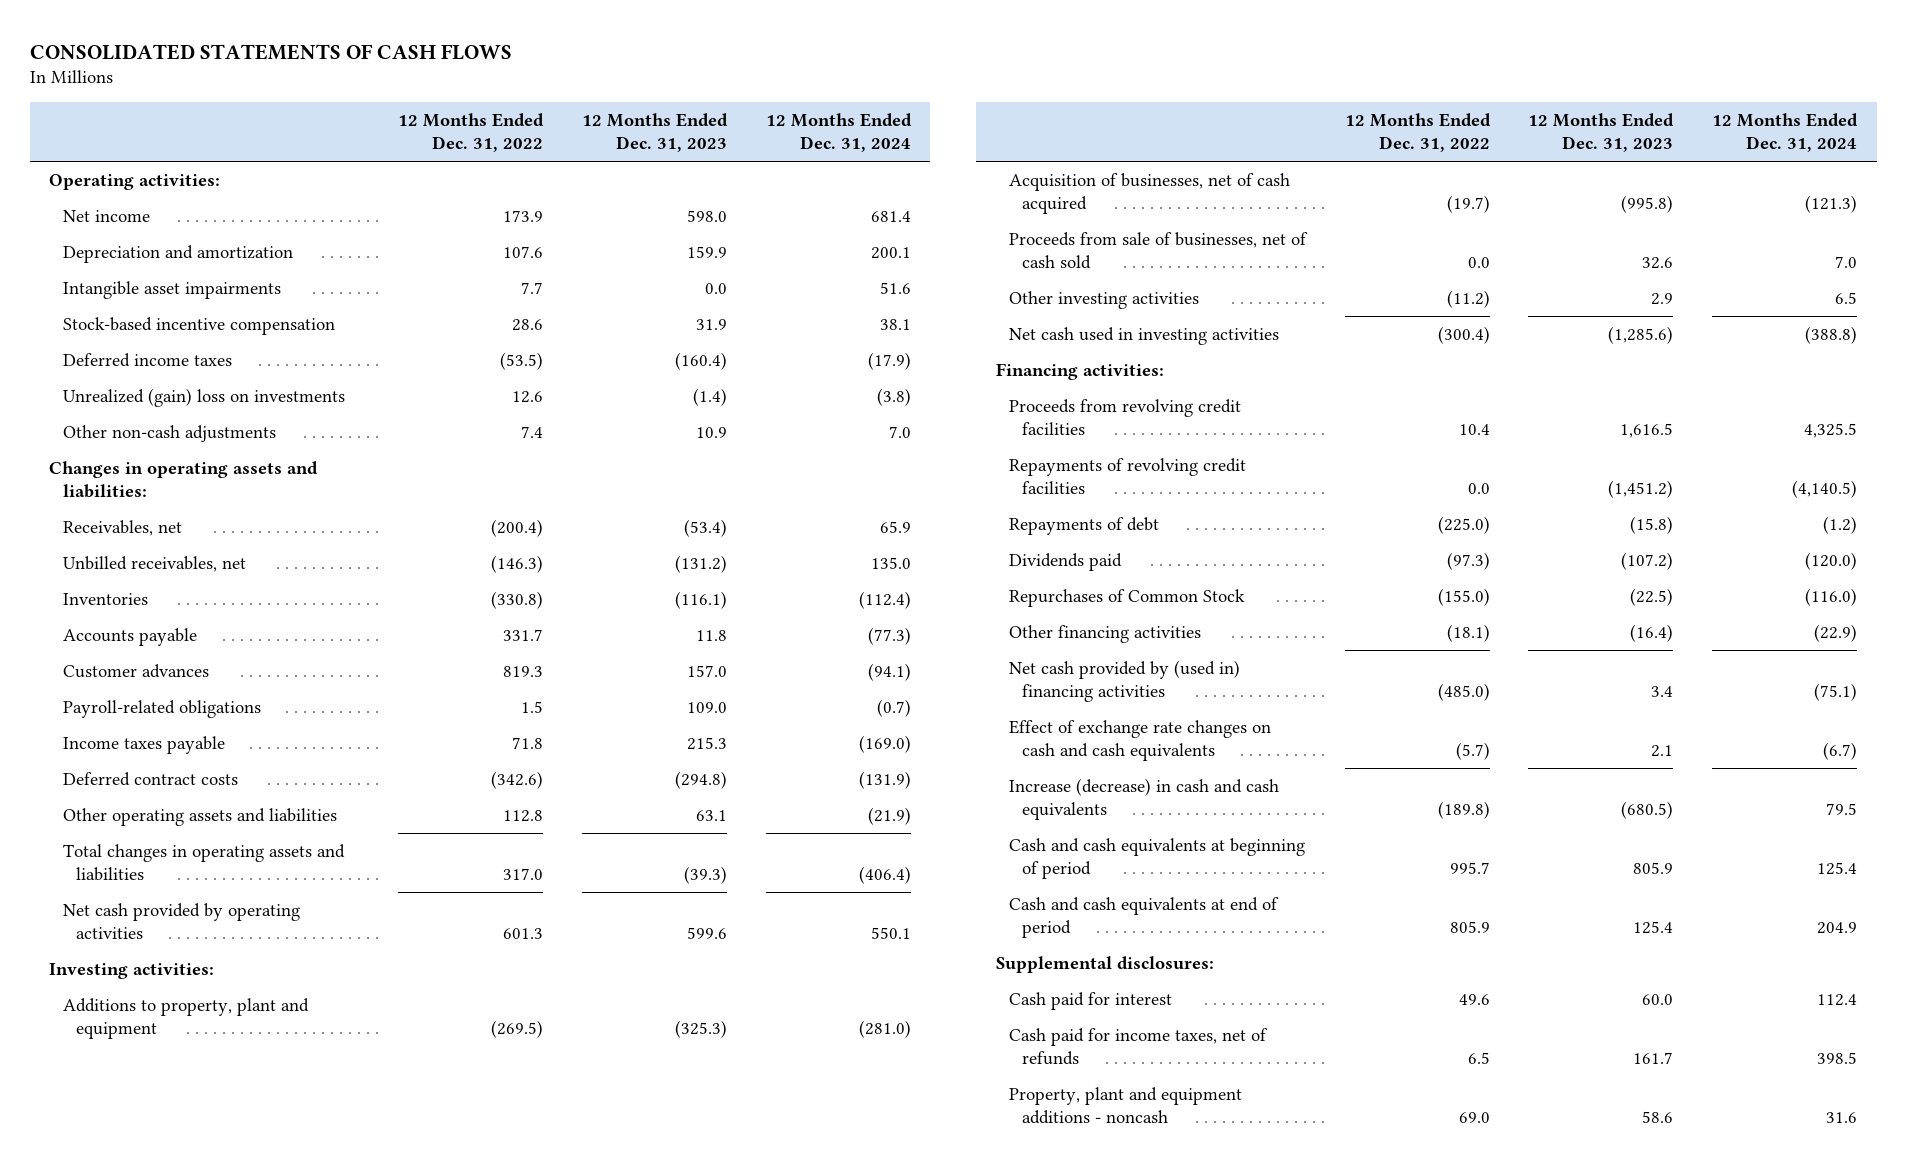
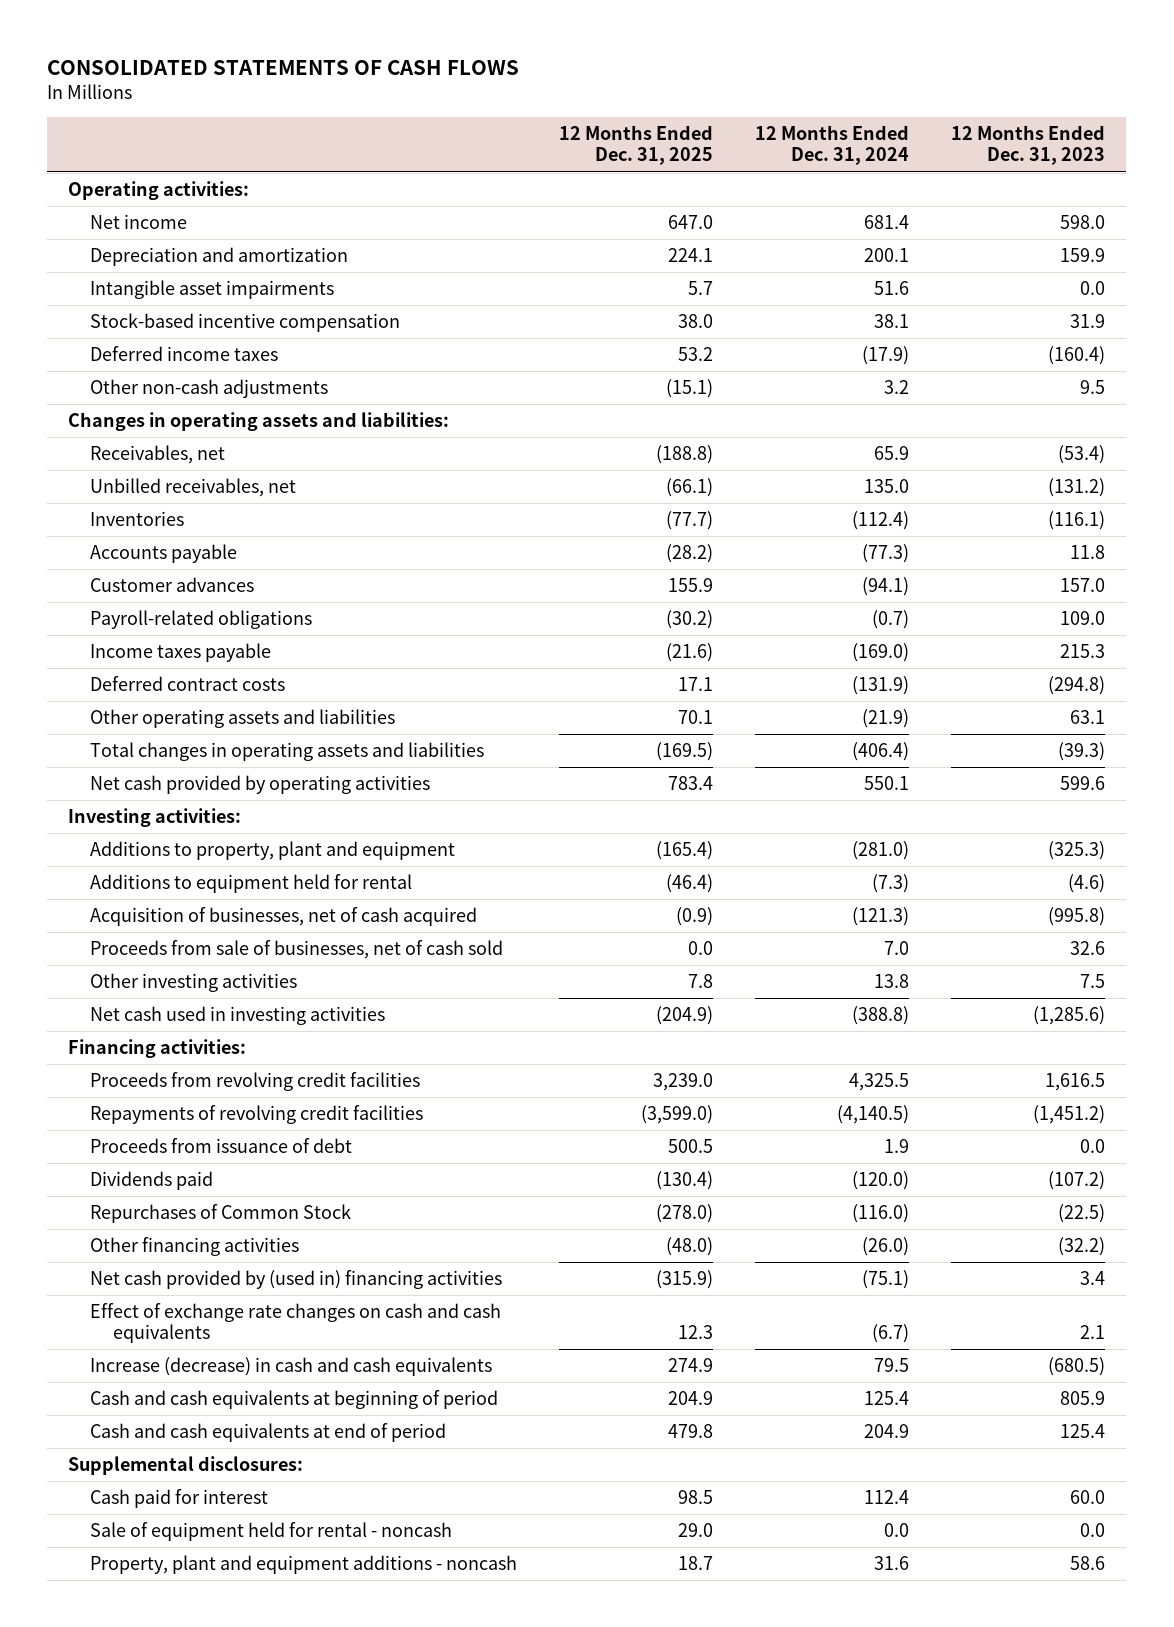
[398,112,545,153] 12 Months Ended Dec. 31, 2022 -> none
none -> [559,125,714,166] 12 Months Ended Dec. 31, 2025
[62,387,345,407] Unrealized (gain) loss on investments -> none
[696,426,728,438] 10.9 -> [1080,380,1106,395] 9.5
[888,425,911,438] 7.0 -> [884,380,910,395] 3.2
none -> [90,874,413,894] Additions to equipment held for rental
[1651,292,1674,305] 2.9 -> [1080,974,1106,989] 7.5
[1835,291,1858,304] 6.5 -> [874,974,910,989] 13.8
[1008,516,1159,535] Repayments of debt -> none
none -> [90,1138,353,1154] Proceeds from issuance of debt
[1630,623,1674,642] (16.4) -> [1058,1237,1106,1257] (32.2)
[1814,623,1858,642] (22.9) -> [862,1237,910,1257] (26.0)
[1008,1027,1268,1066] Cash paid for income taxes, net of refunds -> none
none -> [90,1522,453,1542] Sale of equipment held for rental - noncash

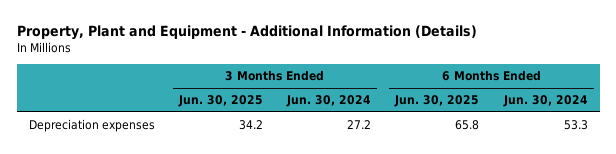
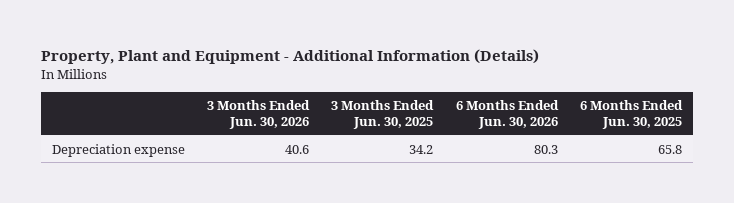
[286,95,372,108] Jun. 30, 2024 -> none
[502,95,588,108] Jun. 30, 2024 -> none
none -> [207,99,311,130] 3 Months Ended Jun. 30, 2026
none -> [455,99,559,130] 6 Months Ended Jun. 30, 2026
[28,119,155,133] Depreciation expenses -> [51,143,185,157] Depreciation expense

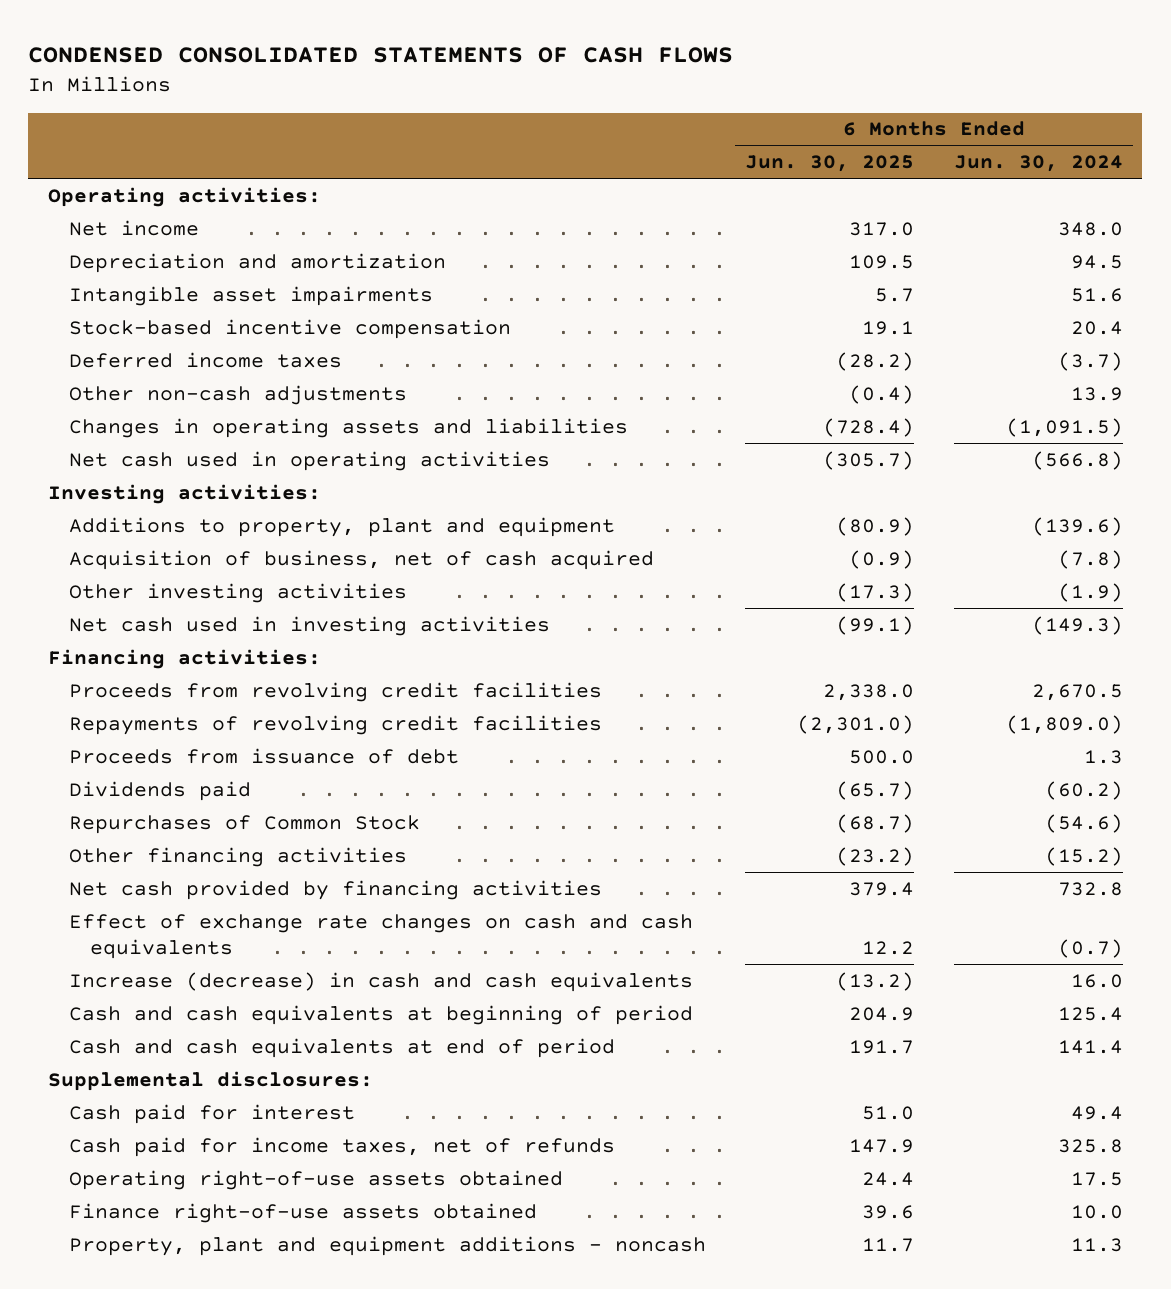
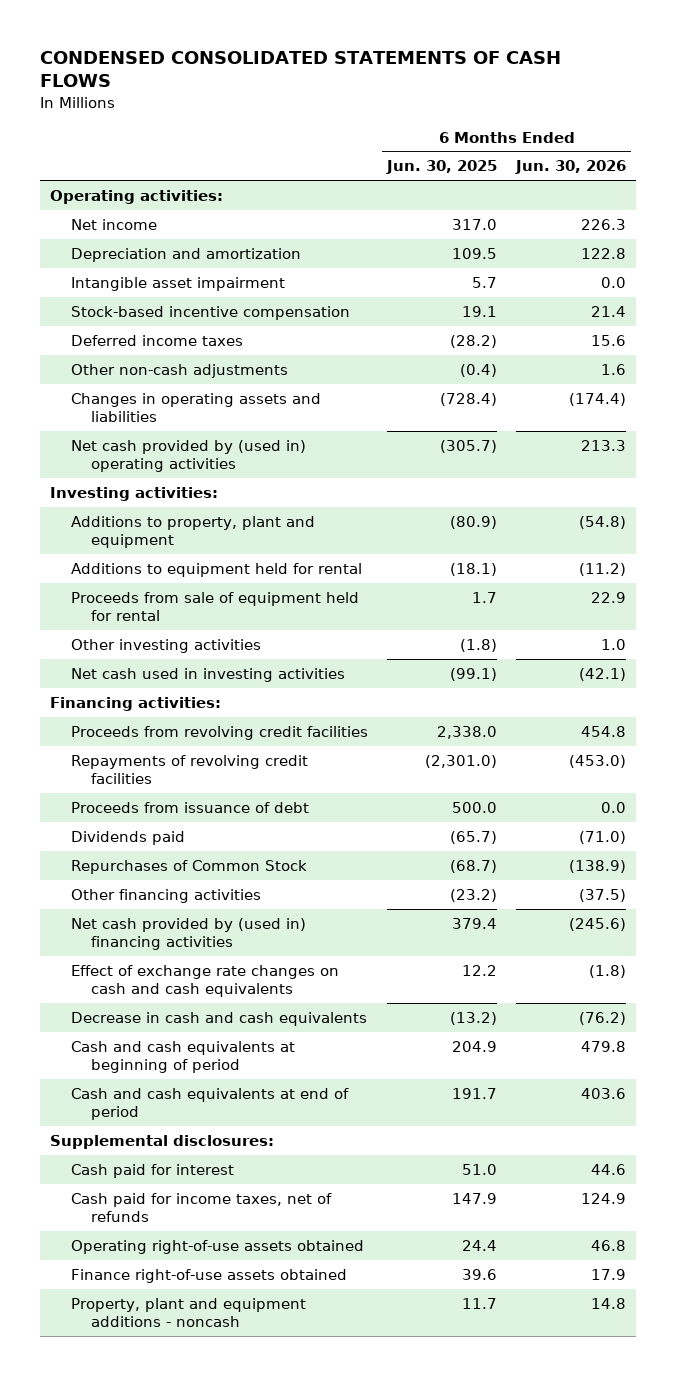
[953,155,1123,173] Jun. 30, 2024 -> none
none -> [515,160,627,175] Jun. 30, 2026
[68,285,433,306] Intangible asset impairments -> [70,276,285,291] Intangible asset impairment
[68,450,550,471] Net cash used in operating activities -> [70,439,306,473] Net cash provided by (used in) operating activities
[68,549,654,570] Acquisition of business, net of cash acquired -> none
none -> [70,562,362,577] Additions to equipment held for rental
none -> [70,591,359,622] Proceeds from sale of equipment held for rental
[836,582,915,602] (17.3) -> [460,638,498,652] (1.8)
[68,879,602,900] Net cash provided by financing activities -> [70,917,306,951] Net cash provided by (used in) financing activities
[68,971,693,992] Increase (decrease) in cash and cash equivalents -> [70,1011,367,1026] Decrease in cash and cash equivalents

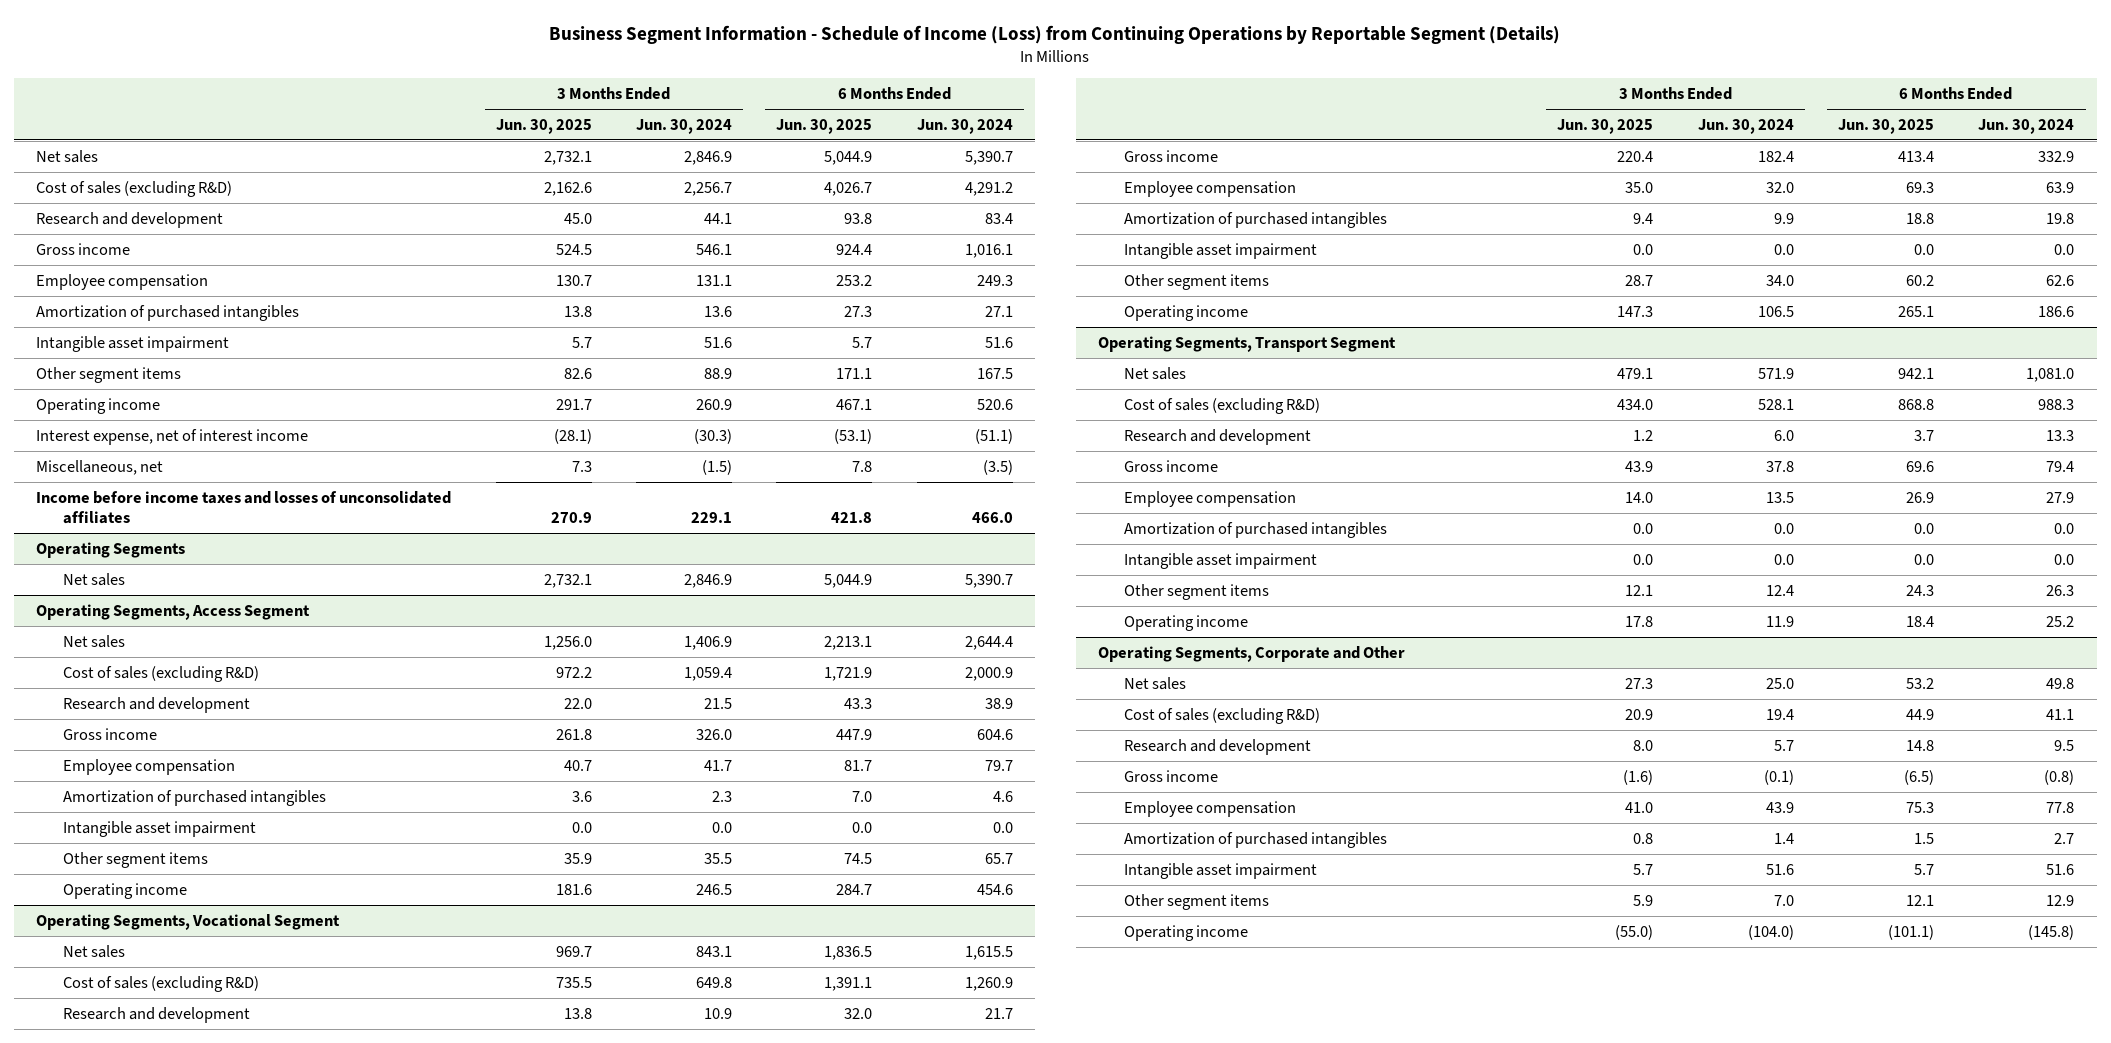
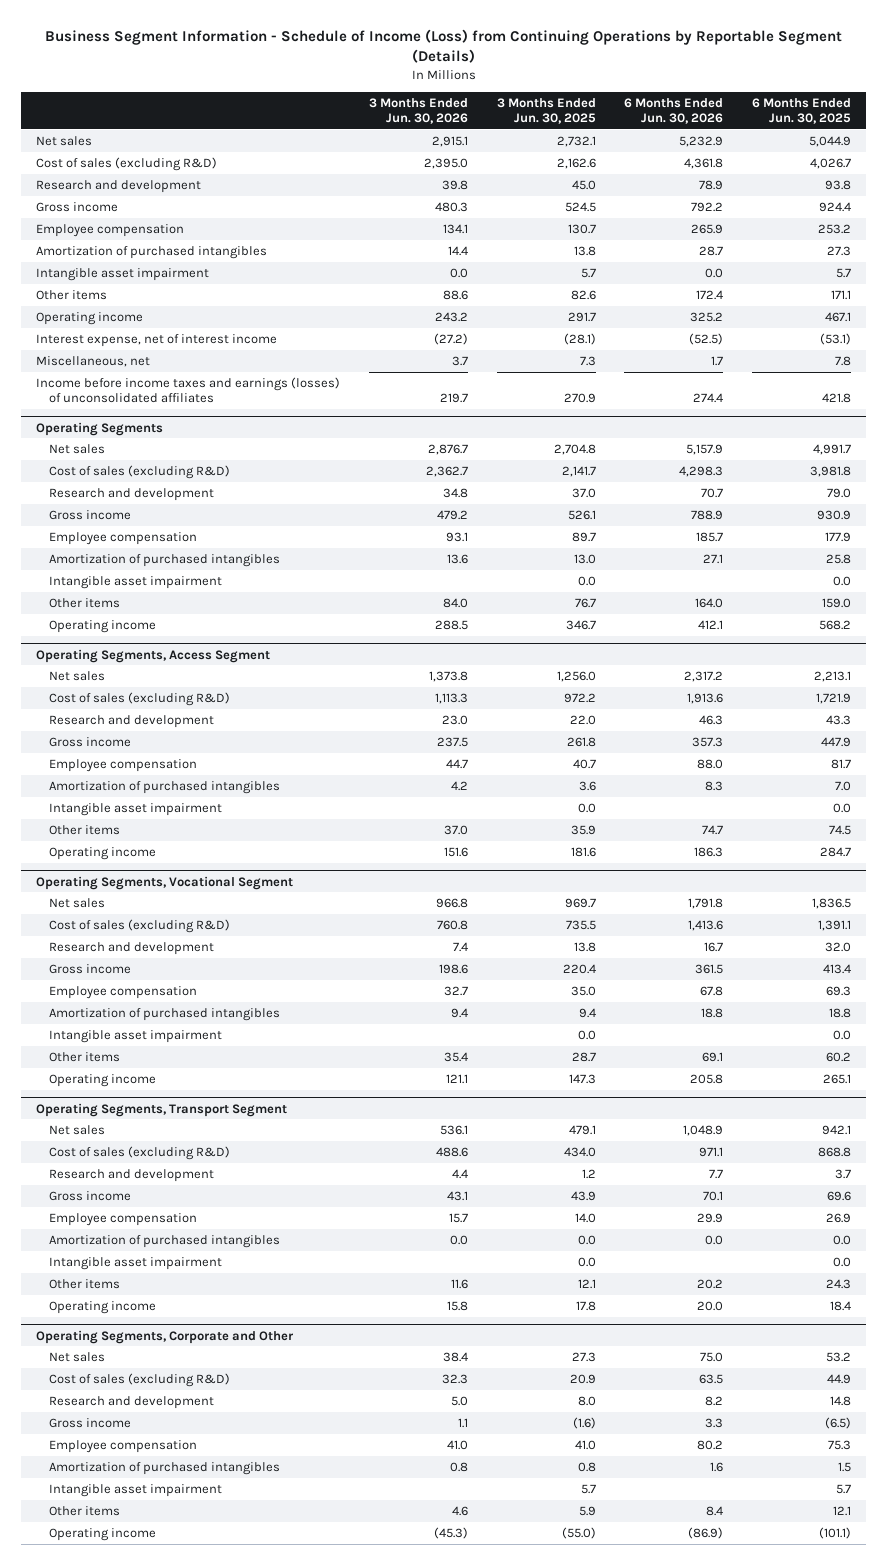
[636,118,733,134] Jun. 30, 2024 -> none
[916,118,1013,134] Jun. 30, 2024 -> none
none -> [368,97,468,124] 3 Months Ended Jun. 30, 2026
none -> [624,97,724,124] 6 Months Ended Jun. 30, 2026
[36,366,182,383] Other segment items -> [35,289,107,300] Other items
[36,490,452,524] Income before income taxes and losses of unconsolidated affiliates -> [35,376,340,404] Income before income taxes and earnings (losses) of unconsolidated affiliates
[543,573,592,588] 2,732.1 -> [553,443,596,455] 2,704.8
[824,573,873,588] 5,044.9 -> [813,443,852,455] 4,991.7
none -> [48,464,230,479] Cost of sales (excluding R&D)
none -> [48,487,214,501] Research and development
none -> [48,509,131,520] Gross income
none -> [48,531,197,545] Employee compensation
none -> [48,553,280,567] Amortization of purchased intangibles
none -> [48,575,222,589] Intangible asset impairment
none -> [48,597,120,608] Other items
none -> [48,619,156,633] Operating income
[62,851,208,868] Other segment items -> [48,824,120,835] Other items
[1124,273,1270,290] Other segment items -> [48,1051,120,1062] Other items
[1124,583,1270,600] Other segment items -> [48,1278,120,1289] Other items
[1124,893,1270,910] Other segment items -> [48,1505,120,1516] Other items

